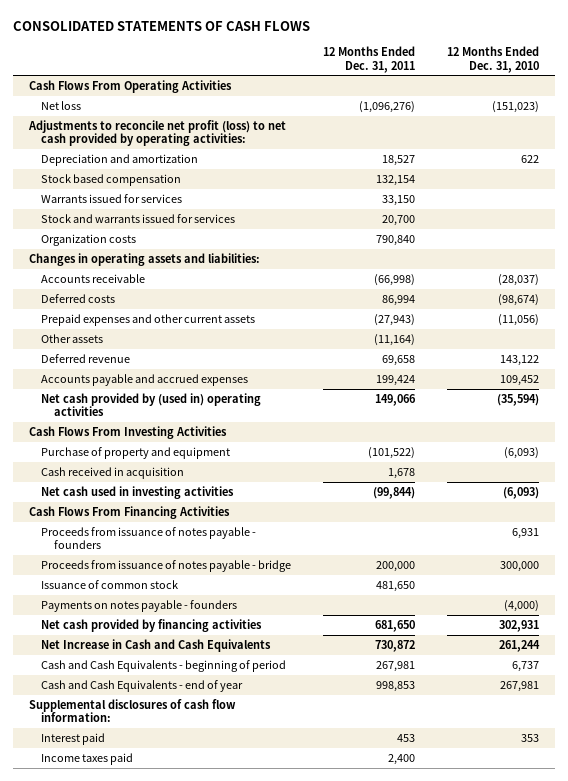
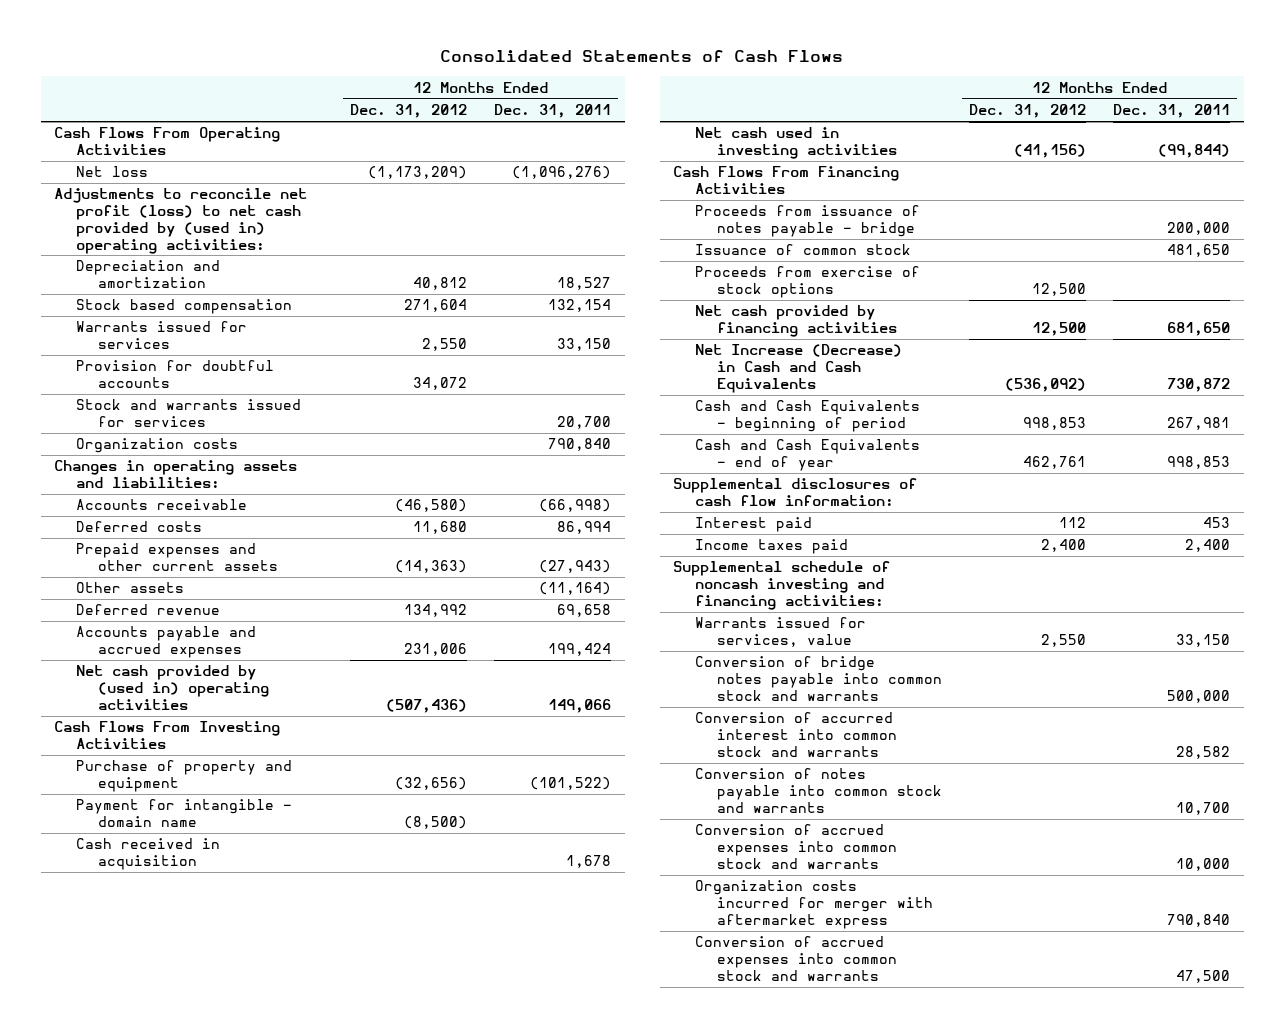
[13,20,311,31] CONSOLIDATED STATEMENTS OF CASH FLOWS -> [440,50,844,63] Consolidated Statements of Cash Flows
[446,46,539,73] 12 Months Ended Dec. 31, 2010 -> none
none -> [350,104,468,119] Dec. 31, 2012
[28,119,287,147] Adjustments to reconcile net profit (loss) to net cash provided by operating activities: -> [54,188,308,254] Adjustments to reconcile net profit (loss) to net cash provided by (used in) operating activities:
none -> [76,360,275,389] Provision for doubtful accounts
none -> [76,799,293,828] Payment for intangible - domain name
[41,526,257,550] Proceeds from issuance of notes payable - founders -> none
[41,599,238,612] Payments on notes payable - founders -> none
none -> [695,266,921,299] Proceeds from exercise of stock options
[41,638,272,652] Net Increase in Cash and Cash Equivalents -> [695,344,903,393] Net Increase (Decrease) in Cash and Cash Equivalents
none -> [673,561,891,610] Supplemental schedule of noncash investing and financing activities:
none -> [695,617,867,648] Warrants issued for services, value
none -> [695,656,942,701] Conversion of bridge notes payable into common stock and warrants
none -> [695,712,897,757] Conversion of accurred interest into common stock and warrants
none -> [695,768,942,813] Conversion of notes payable into common stock and warrants
none -> [695,824,897,869] Conversion of accrued expenses into common stock and warrants
none -> [695,880,933,929] Organization costs incurred for merger with aftermarket express
none -> [695,936,897,981] Conversion of accrued expenses into common stock and warrants

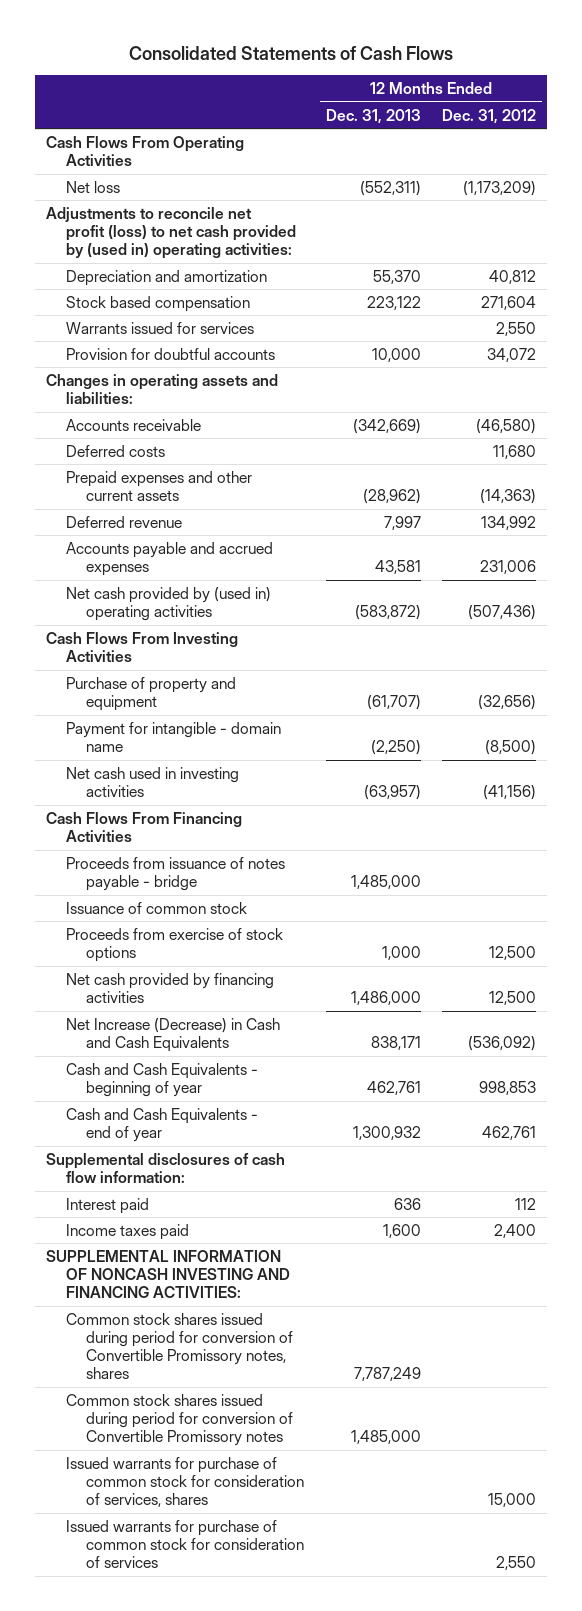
[494,104,612,119] Dec. 31, 2011 -> none
none -> [325,108,421,124] Dec. 31, 2013
[76,399,302,428] Stock and warrants issued for services -> none
[76,438,239,454] Organization costs -> none
[76,582,185,594] Other assets -> none
[76,838,221,871] Cash received in acquisition -> none
[695,400,921,433] Cash and Cash Equivalents - beginning of period -> [66,1062,259,1098] Cash and Cash Equivalents - beginning of year
[695,656,942,701] Conversion of bridge notes payable into common stock and warrants -> none
[695,712,897,757] Conversion of accurred interest into common stock and warrants -> none
[695,768,942,813] Conversion of notes payable into common stock and warrants -> none
[695,824,897,869] Conversion of accrued expenses into common stock and warrants -> none
[695,880,933,929] Organization costs incurred for merger with aftermarket express -> none
[695,936,897,981] Conversion of accrued expenses into common stock and warrants -> none
[673,561,891,610] Supplemental schedule of noncash investing and financing activities: -> [46,1249,291,1299] SUPPLEMENTAL INFORMATION OF NONCASH INVESTING AND FINANCING ACTIVITIES:
none -> [66,1312,294,1380] Common stock shares issued during period for conversion of Convertible Promissory notes, shares
none -> [66,1393,294,1447] Common stock shares issued during period for conversion of Convertible Promissory notes
none -> [66,1456,305,1508] Issued warrants for purchase of common stock for consideration of services, shares
[695,617,867,648] Warrants issued for services, value -> [66,1519,305,1569] Issued warrants for purchase of common stock for consideration of services

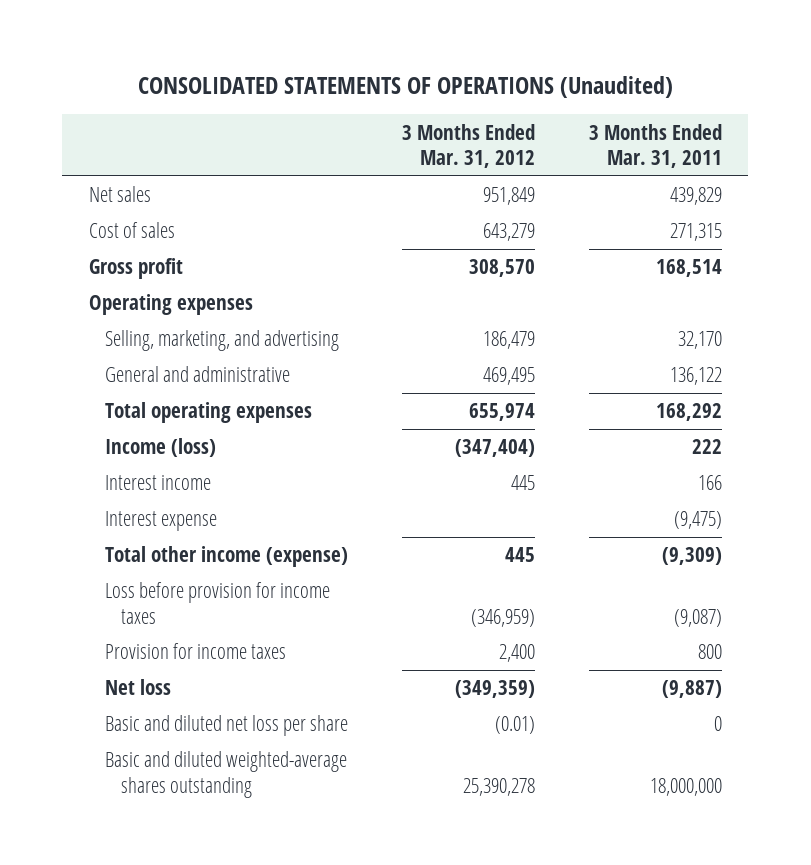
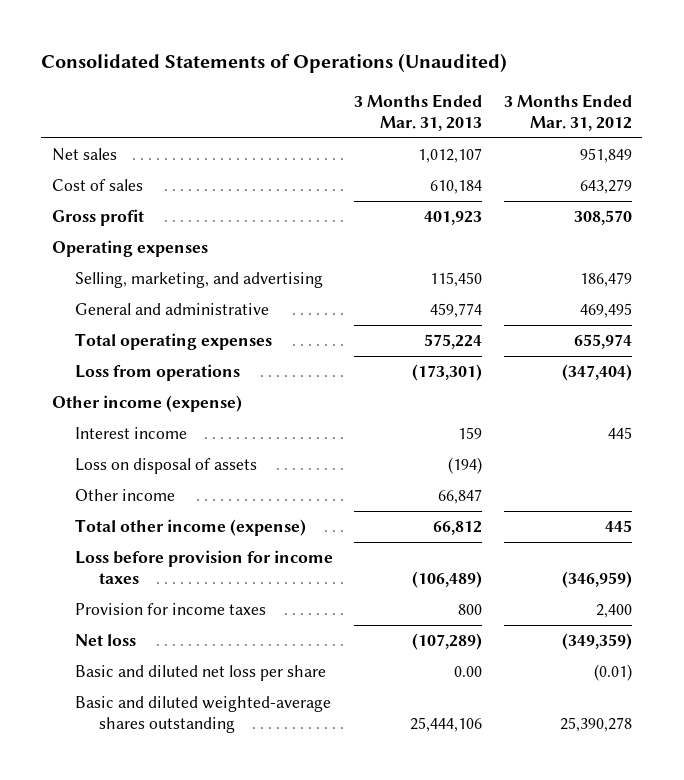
[138,76,674,99] CONSOLIDATED STATEMENTS OF OPERATIONS (Unaudited) -> [41,53,508,74] Consolidated Statements of Operations (Unaudited)
[588,123,722,169] 3 Months Ended Mar. 31, 2011 -> none
none -> [354,94,483,131] 3 Months Ended Mar. 31, 2013
[104,438,216,458] Income (loss) -> [75,364,241,382] Loss from operations
none -> [51,395,242,413] Other income (expense)
[104,511,217,532] Interest expense -> none
none -> [75,458,258,475] Loss on disposal of assets
none -> [75,489,176,502] Other income

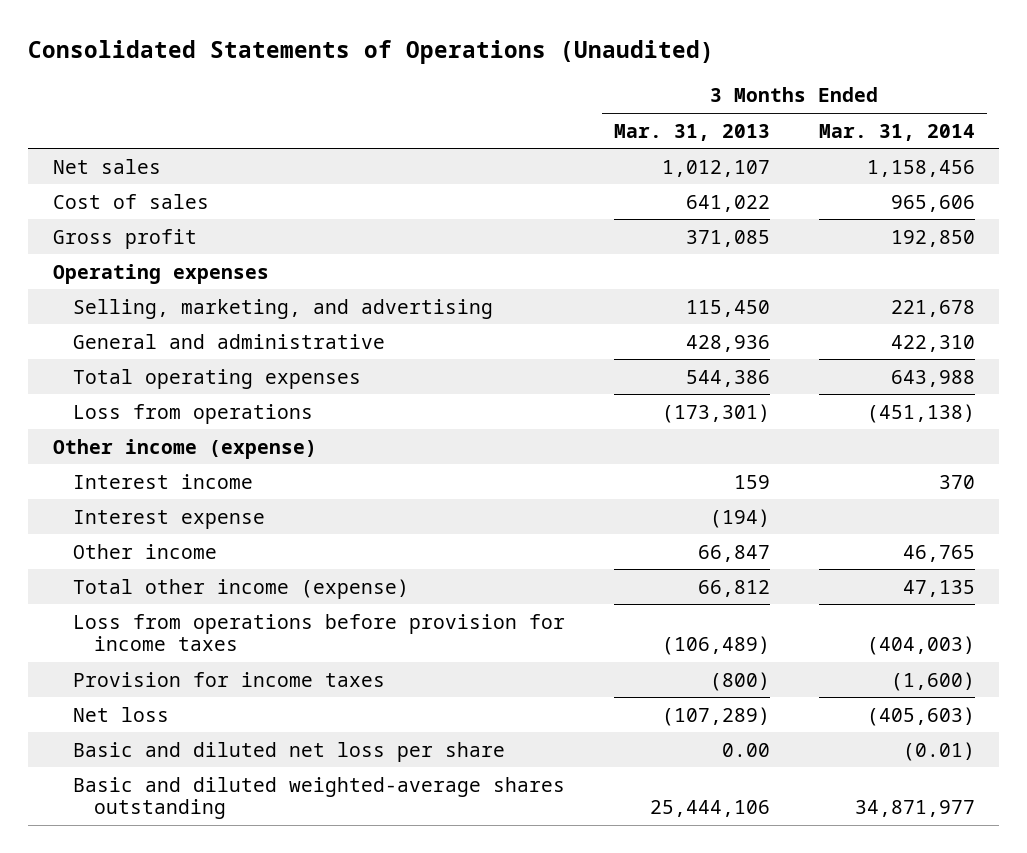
[503,94,632,131] 3 Months Ended Mar. 31, 2012 -> none
none -> [818,123,975,141] Mar. 31, 2014
[430,180,483,195] 610,184 -> [685,194,770,212] 641,022
[424,211,483,226] 401,923 -> [685,229,770,247] 371,085
[430,303,483,319] 459,774 -> [685,334,770,352] 428,936
[424,334,483,350] 575,224 -> [685,369,770,387] 544,386
[75,458,258,475] Loss on disposal of assets -> [73,509,266,529] Interest expense
[75,550,334,584] Loss before provision for income taxes -> [73,613,566,652] Loss from operations before provision for income taxes
[458,604,483,616] 800 -> [709,671,770,691] (800)

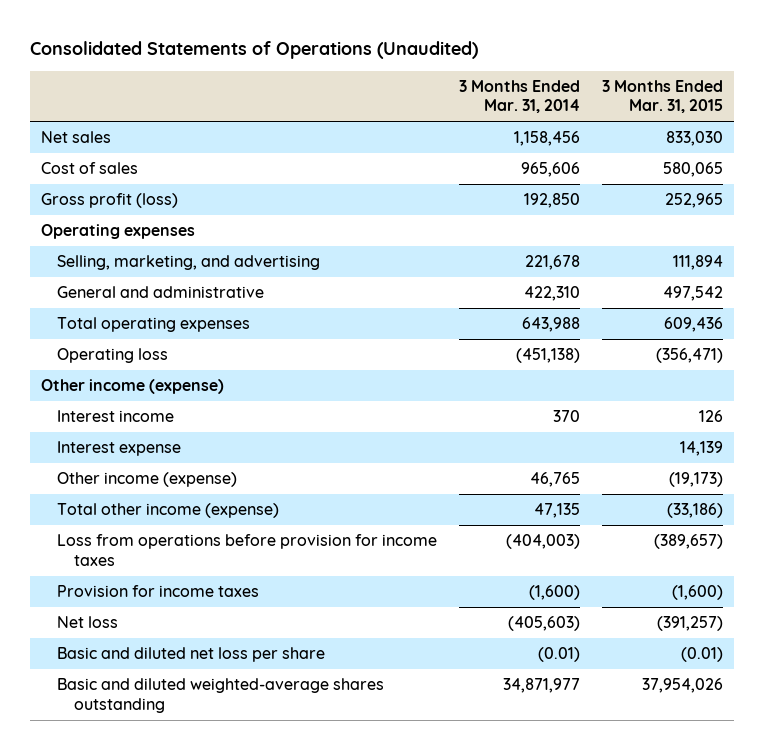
[613,123,770,141] Mar. 31, 2013 -> none
none -> [601,79,723,114] 3 Months Ended Mar. 31, 2015
[52,228,197,249] Gross profit -> [40,193,178,209] Gross profit (loss)
[73,403,314,424] Loss from operations -> [57,348,169,364] Operating loss
[73,543,218,559] Other income -> [57,472,238,488] Other income (expense)

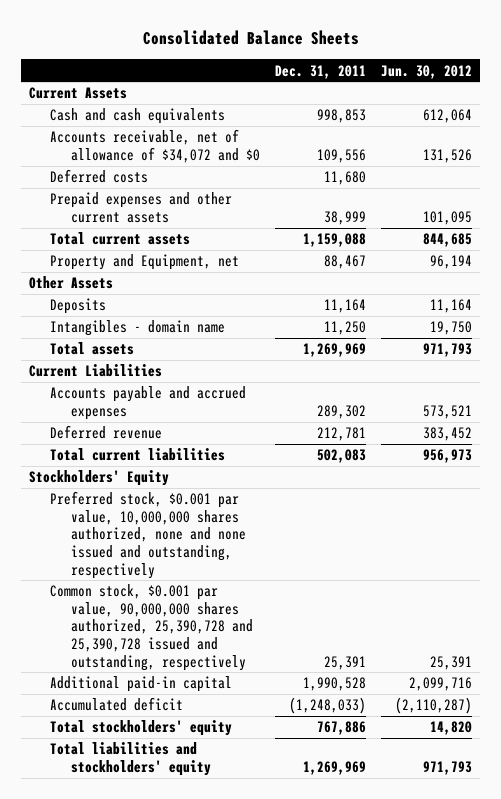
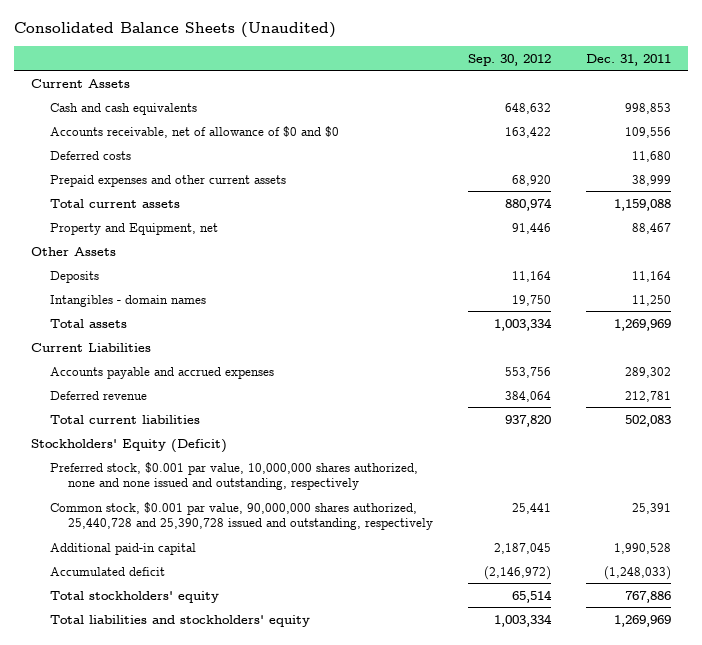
[142,30,359,46] Consolidated Balance Sheets -> [13,22,336,39] Consolidated Balance Sheets (Unaudited)
[381,64,473,79] Jun. 30, 2012 -> none
none -> [467,53,551,66] Sep. 30, 2012
[49,129,261,163] Accounts receivable, net of allowance of $34,072 and $0 -> [49,125,339,138] Accounts receivable, net of allowance of $0 and $0
[49,320,225,337] Intangibles - domain name -> [49,294,206,307] Intangibles - domain names
[28,470,169,487] Stockholders' Equity -> [31,438,228,453] Stockholders' Equity (Deficit)
[49,584,254,671] Common stock, $0.001 par value, 90,000,000 shares authorized, 25,390,728 and 25,390,728 issued and outstanding, respectively -> [49,501,433,531] Common stock, $0.001 par value, 90,000,000 shares authorized, 25,440,728 and 25,390,728 issued and outstanding, respectively

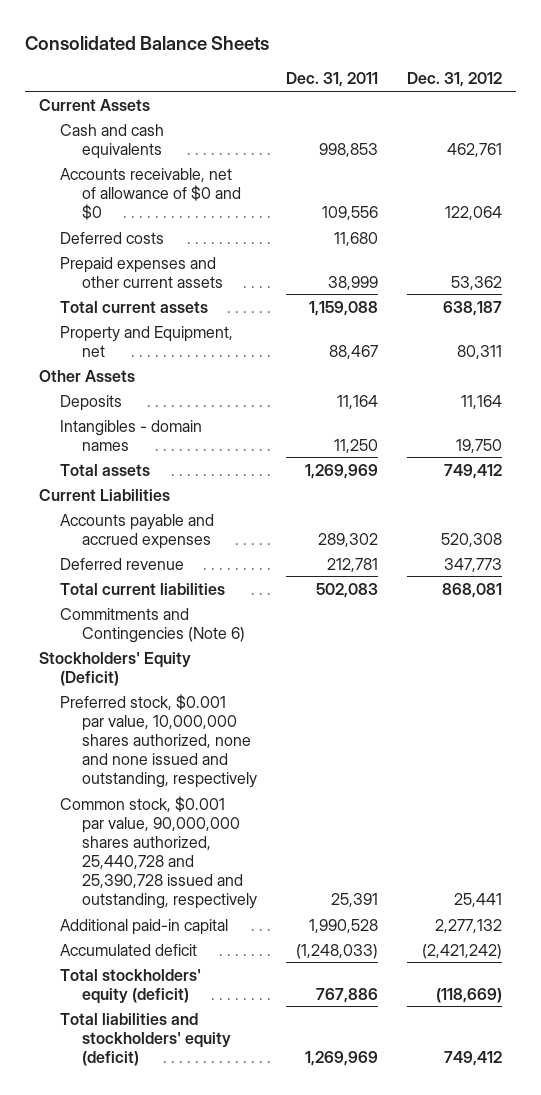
[13,22,336,39] Consolidated Balance Sheets (Unaudited) -> [24,35,269,50] Consolidated Balance Sheets
[467,53,551,66] Sep. 30, 2012 -> none
none -> [406,72,502,88] Dec. 31, 2012
none -> [60,607,245,643] Commitments and Contingencies (Note 6)
[49,590,219,603] Total stockholders' equity -> [60,968,202,1004] Total stockholders' equity (deficit)
[49,614,310,627] Total liabilities and stockholders' equity -> [60,1012,231,1066] Total liabilities and stockholders' equity (deficit)

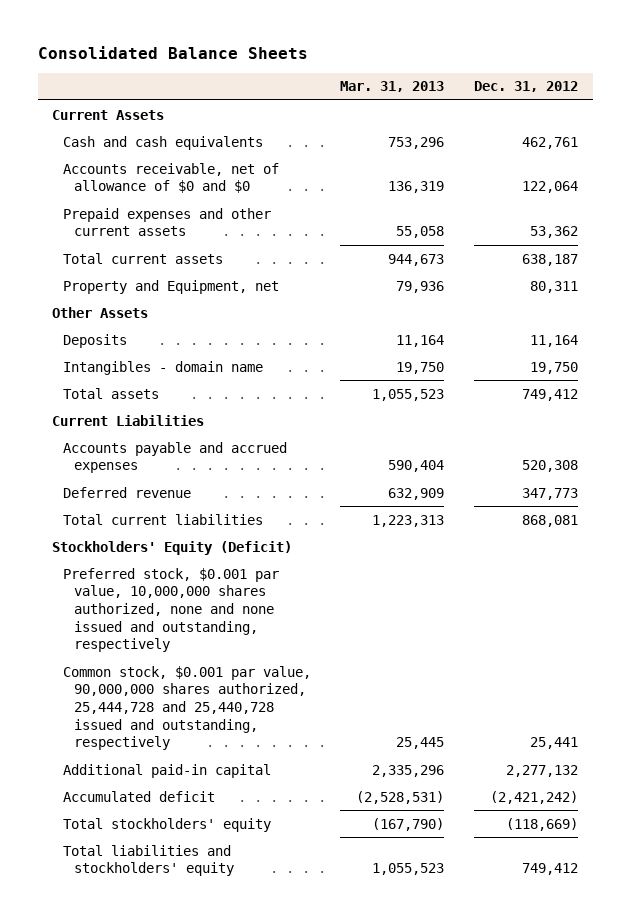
[285,72,378,88] Dec. 31, 2011 -> none
none -> [340,81,445,93] Mar. 31, 2013
[60,231,165,244] Deferred costs -> none
[60,419,203,451] Intangibles - domain names -> [63,360,264,375] Intangibles - domain name
[60,607,245,643] Commitments and Contingencies (Note 6) -> none
[60,795,257,910] Common stock, $0.001 par value, 90,000,000 shares authorized, 25,440,728 and 25,390,728 issued and outstanding, respectively -> [63,665,312,751] Common stock, $0.001 par value, 90,000,000 shares authorized, 25,444,728 and 25,440,728 issued and outstanding, respectively
[60,968,202,1004] Total stockholders' equity (deficit) -> [63,817,272,832] Total stockholders' equity
[60,1012,231,1066] Total liabilities and stockholders' equity (deficit) -> [63,844,234,877] Total liabilities and stockholders' equity

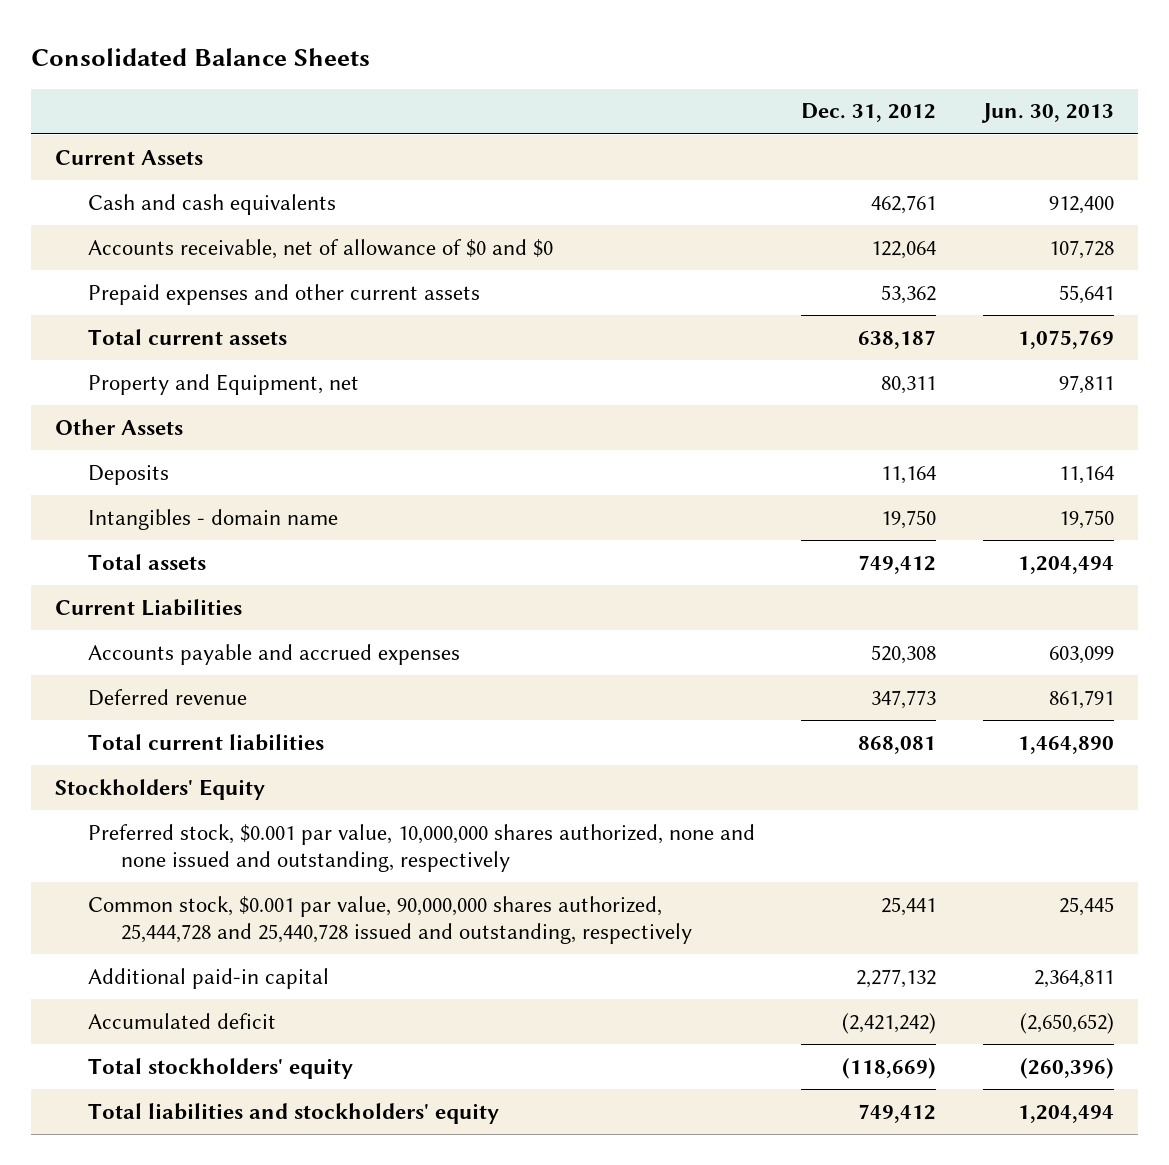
[340,81,445,93] Mar. 31, 2013 -> none
none -> [981,103,1115,124] Jun. 30, 2013
[52,540,293,555] Stockholders' Equity (Deficit) -> [54,778,265,800] Stockholders' Equity

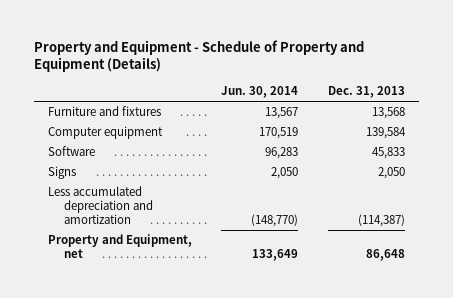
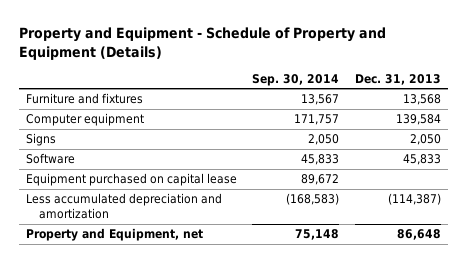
[221,86,299,99] Jun. 30, 2014 -> none
none -> [252,74,340,87] Sep. 30, 2014
[48,146,96,157] Software -> [26,153,76,165] Software
none -> [26,173,238,187] Equipment purchased on capital lease

